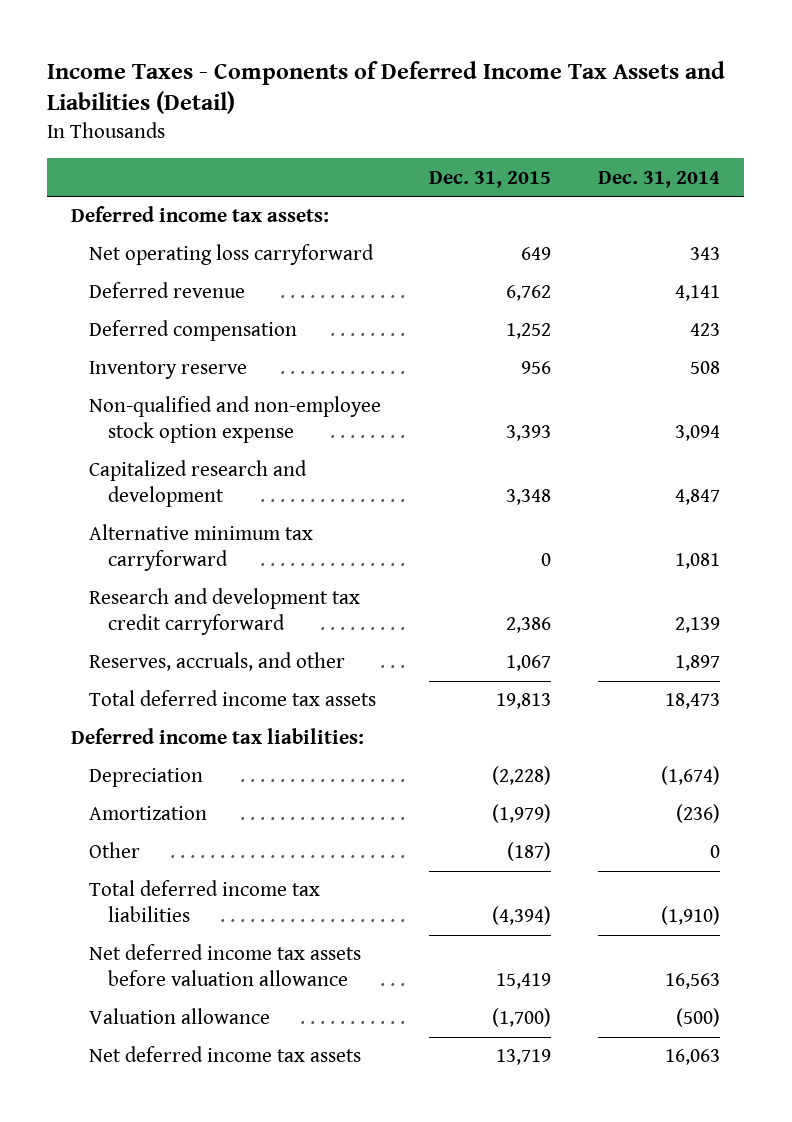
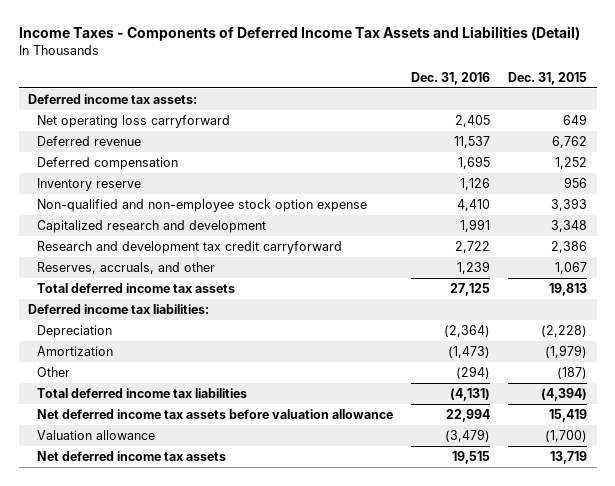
[598,170,721,188] Dec. 31, 2014 -> none
none -> [411,71,491,85] Dec. 31, 2016
[89,524,314,572] Alternative minimum tax carryforward -> none

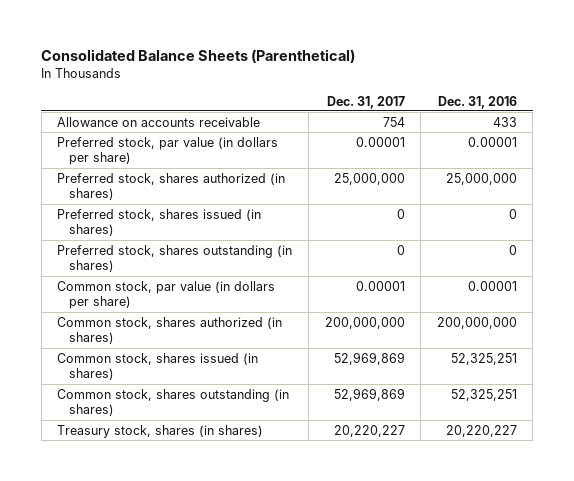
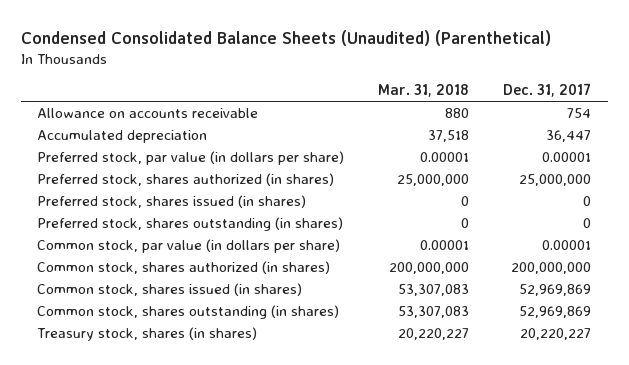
[41,49,356,64] Consolidated Balance Sheets (Parenthetical) -> [20,29,551,46] Condensed Consolidated Balance Sheets (Unaudited) (Parenthetical)
[437,95,517,109] Dec. 31, 2016 -> none
none -> [378,84,470,98] Mar. 31, 2018
none -> [37,130,208,144] Accumulated depreciation

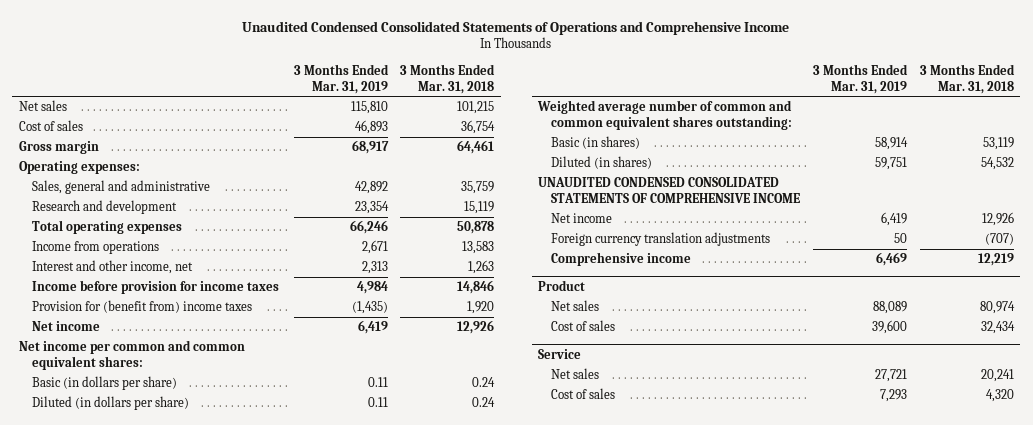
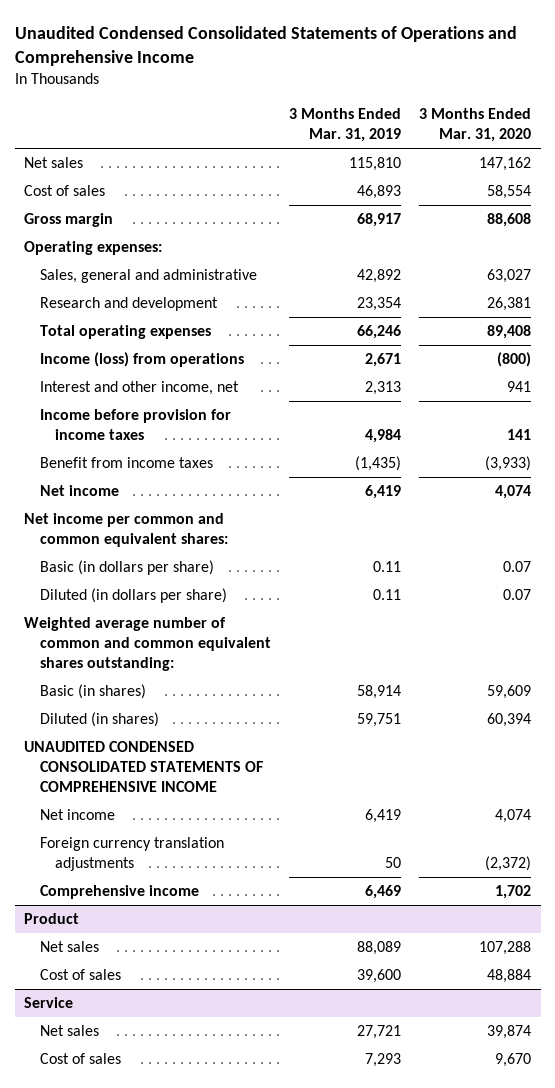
[400,63,496,94] 3 Months Ended Mar. 31, 2018 -> none
none -> [419,108,532,142] 3 Months Ended Mar. 31, 2020
[32,241,160,255] Income from operations -> [39,352,244,368] Income (loss) from operations
[32,300,253,314] Provision for (benefit from) income taxes -> [39,457,213,469] Benefit from income taxes

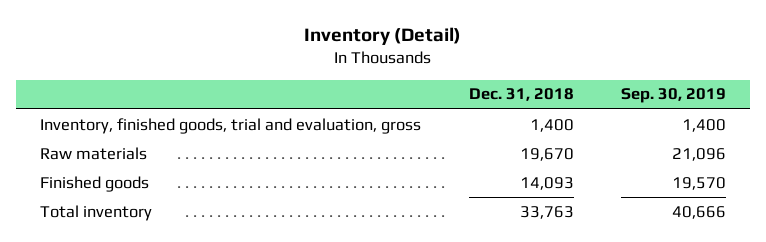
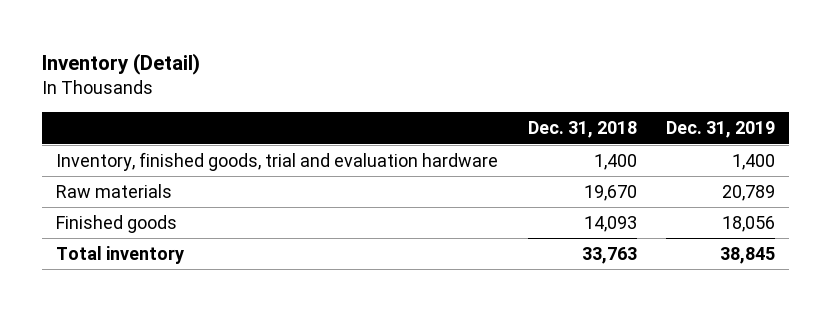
[621,88,727,104] Sep. 30, 2019 -> none
none -> [665,121,775,139] Dec. 31, 2019
[39,117,421,134] Inventory, finished goods, trial and evaluation, gross -> [56,152,499,172] Inventory, finished goods, trial and evaluation hardware

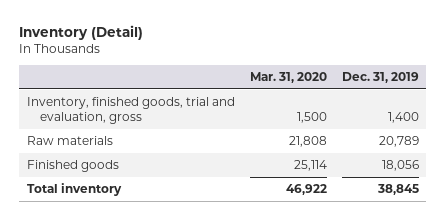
[527,121,637,139] Dec. 31, 2018 -> none
none -> [249,72,327,84] Mar. 31, 2020
[56,152,499,172] Inventory, finished goods, trial and evaluation hardware -> [26,97,235,125] Inventory, finished goods, trial and evaluation, gross

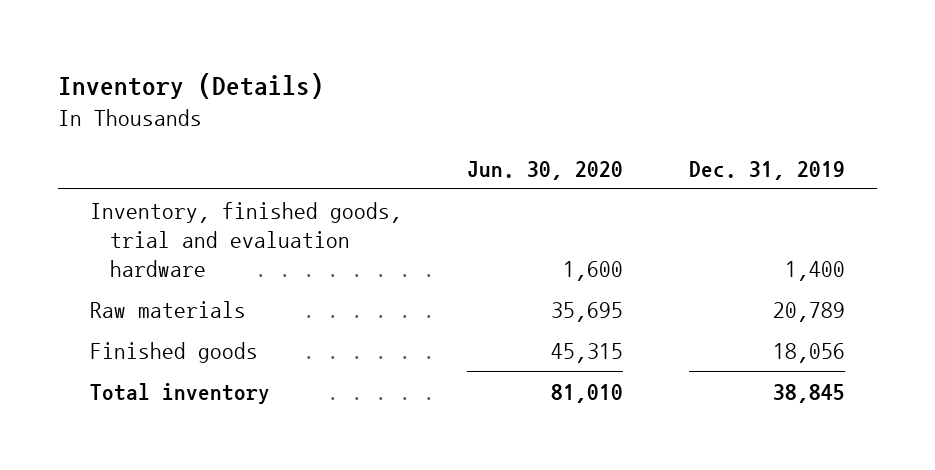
[19,25,144,41] Inventory (Detail) -> [57,72,324,99] Inventory (Details)
[249,72,327,84] Mar. 31, 2020 -> none
none -> [467,160,624,180] Jun. 30, 2020
[26,97,235,125] Inventory, finished goods, trial and evaluation, gross -> [90,201,403,277] Inventory, finished goods, trial and evaluation hardware

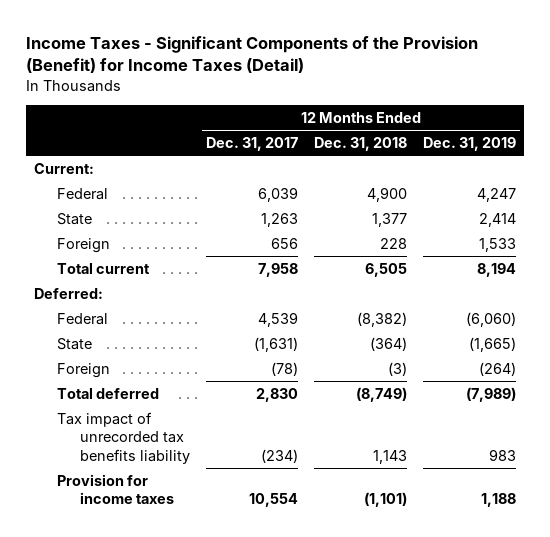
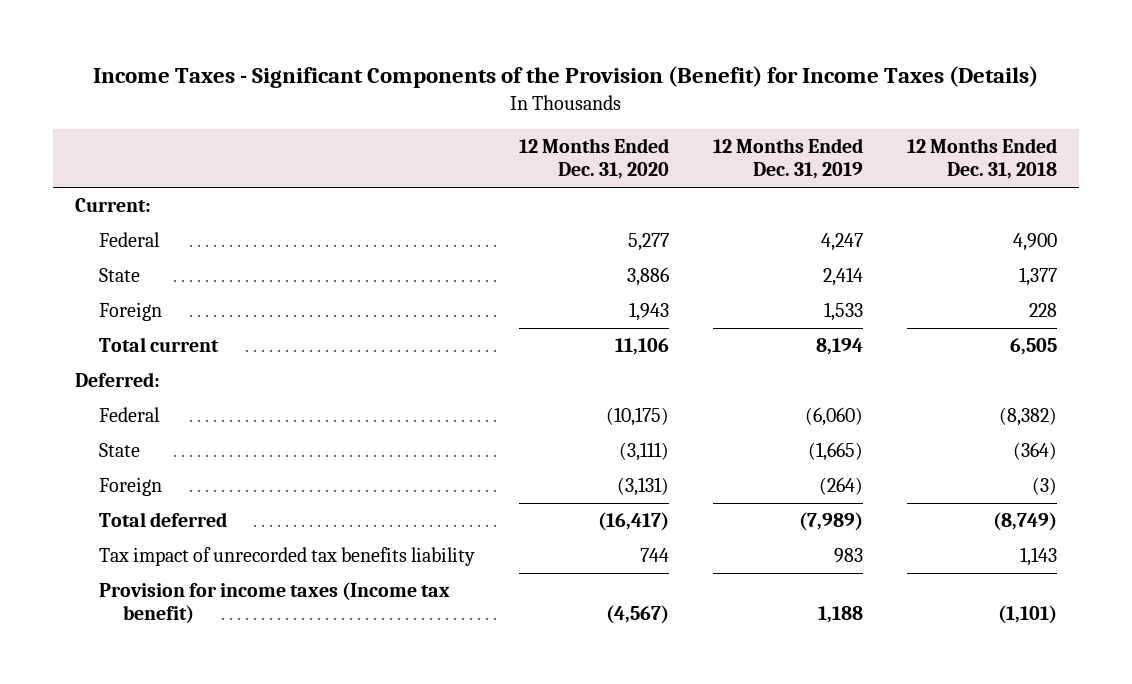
[26,35,479,74] Income Taxes - Significant Components of the Provision (Benefit) for Income Taxes (Detail) -> [92,66,1038,89] Income Taxes - Significant Components of the Provision (Benefit) for Income Taxes (Details)
[205,137,298,152] Dec. 31, 2017 -> none
none -> [518,138,669,180] 12 Months Ended Dec. 31, 2020
[57,473,175,505] Provision for income taxes -> [99,582,451,625] Provision for income taxes (Income tax benefit)

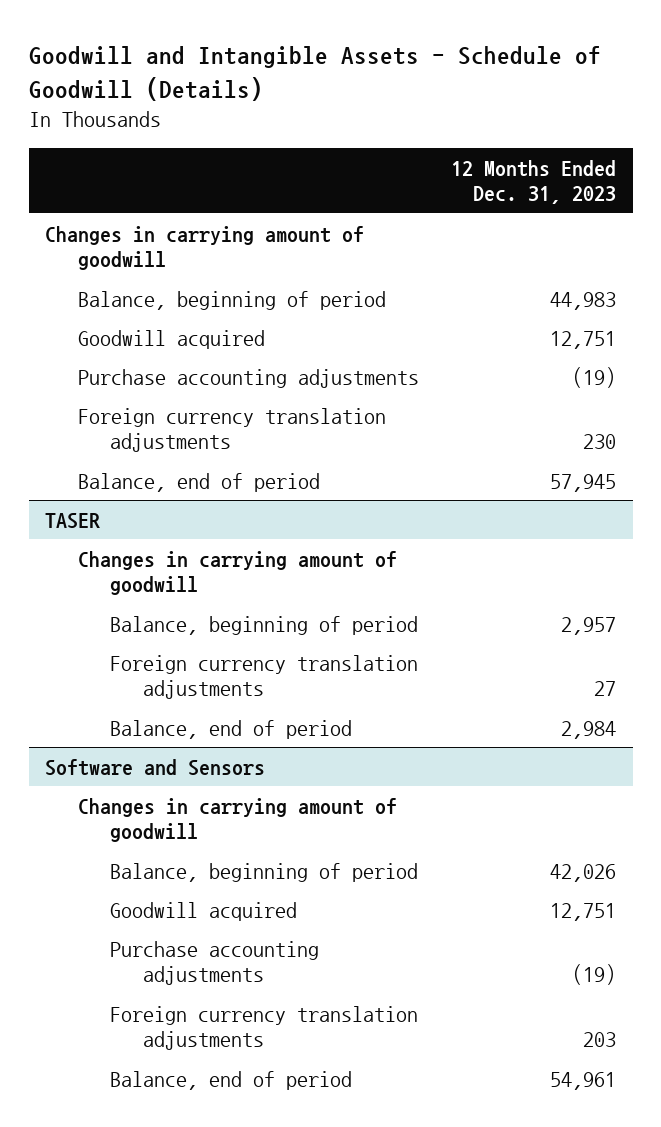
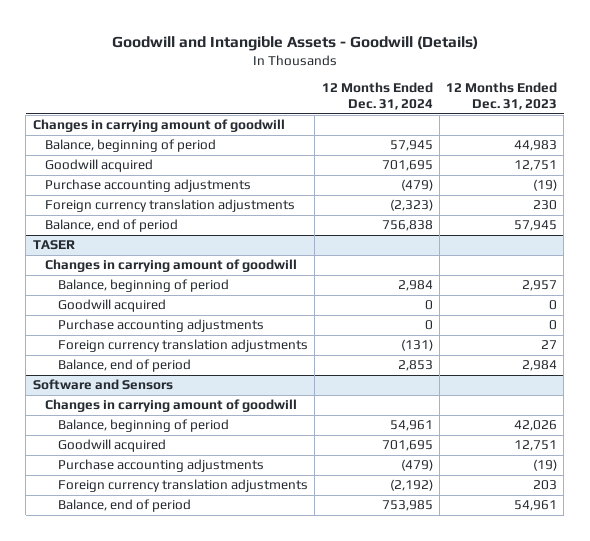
[28,45,601,101] Goodwill and Intangible Assets - Schedule of Goodwill (Details) -> [111,35,478,51] Goodwill and Intangible Assets - Goodwill (Details)
none -> [321,82,433,110] 12 Months Ended Dec. 31, 2024
none -> [58,299,167,313] Goodwill acquired
none -> [58,319,265,333] Purchase accounting adjustments

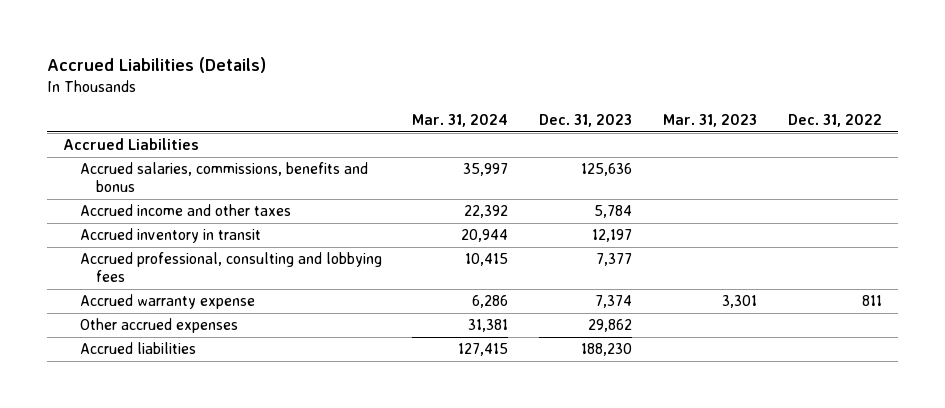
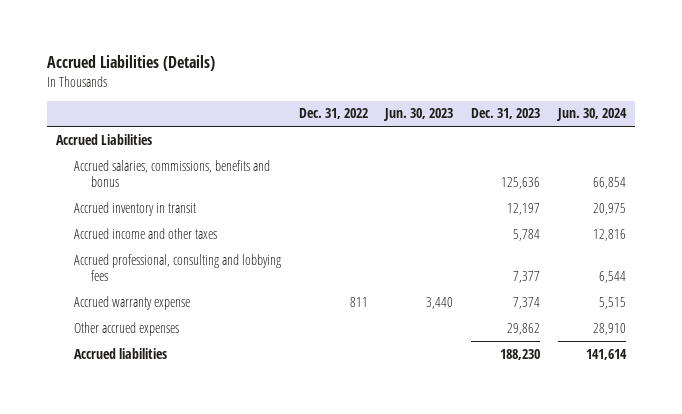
[412,113,509,127] Mar. 31, 2024 -> none
[663,113,758,127] Mar. 31, 2023 -> none
none -> [383,108,454,122] Jun. 30, 2023
none -> [556,108,628,122] Jun. 30, 2024
[79,204,291,217] Accrued income and other taxes -> [73,227,217,239] Accrued income and other taxes

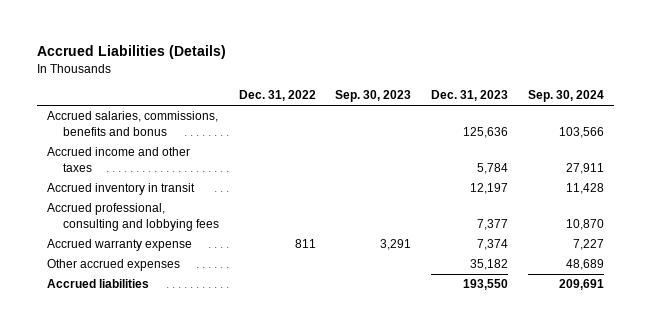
[383,108,454,122] Jun. 30, 2023 -> none
[556,108,628,122] Jun. 30, 2024 -> none
none -> [335,90,412,103] Sep. 30, 2023
none -> [527,90,604,103] Sep. 30, 2024
[55,133,152,145] Accrued Liabilities -> none
[73,201,196,216] Accrued inventory in transit -> [47,183,196,196] Accrued inventory in transit
[507,322,541,335] 29,862 -> [470,259,509,271] 35,182
[500,348,541,360] 188,230 -> [463,279,509,291] 193,550

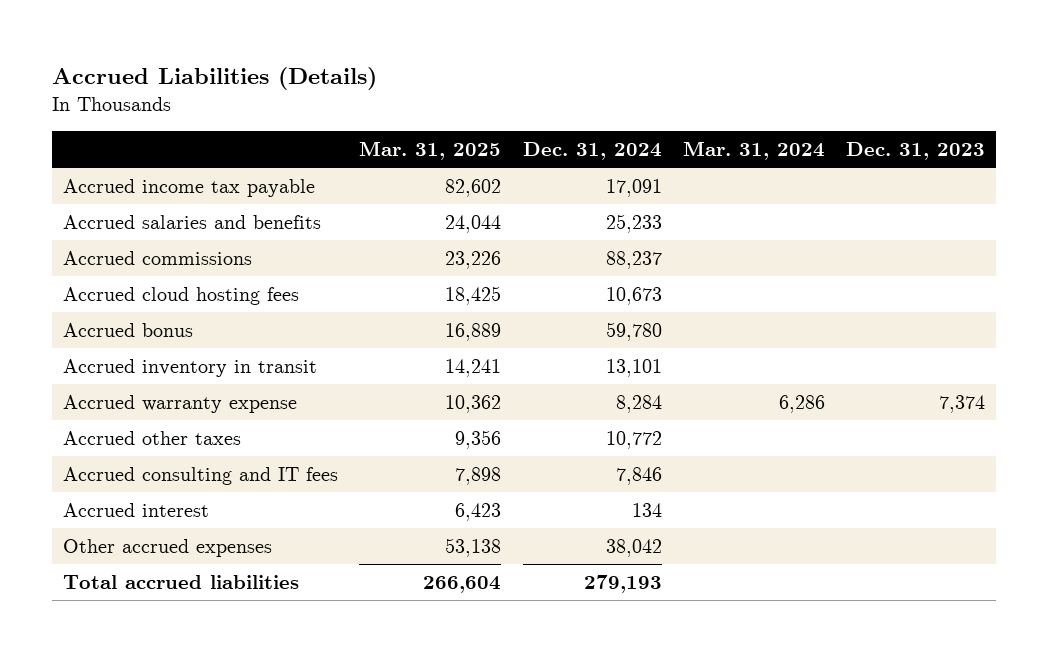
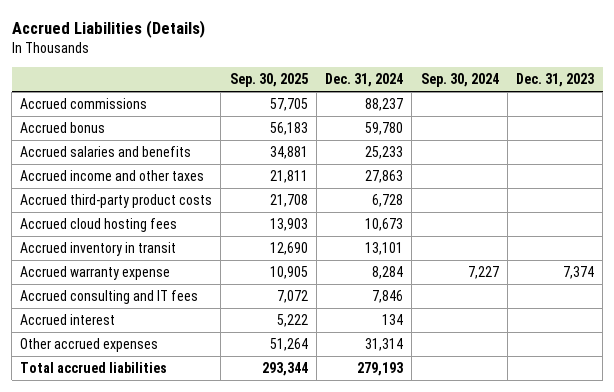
[359,140,502,160] Mar. 31, 2025 -> none
[683,140,826,160] Mar. 31, 2024 -> none
none -> [229,73,308,88] Sep. 30, 2025
none -> [420,73,499,88] Sep. 30, 2024
[62,179,315,198] Accrued income tax payable -> none
[62,215,321,230] Accrued salaries and benefits -> [20,146,192,158] Accrued salaries and benefits
none -> [20,170,205,182] Accrued income and other taxes
none -> [20,194,213,209] Accrued third-party product costs
[62,287,299,306] Accrued cloud hosting fees -> [20,218,178,233] Accrued cloud hosting fees
[62,431,241,446] Accrued other taxes -> none
[605,539,662,558] 38,042 -> [365,338,404,352] 31,314

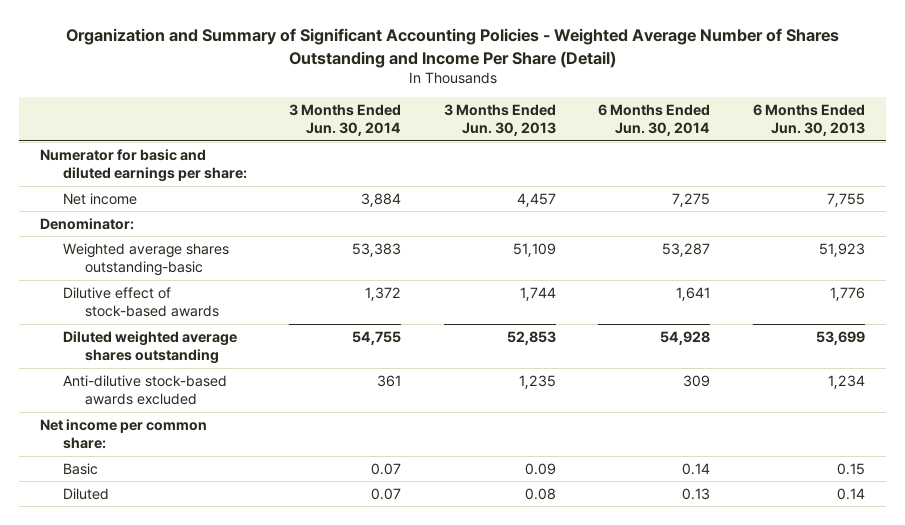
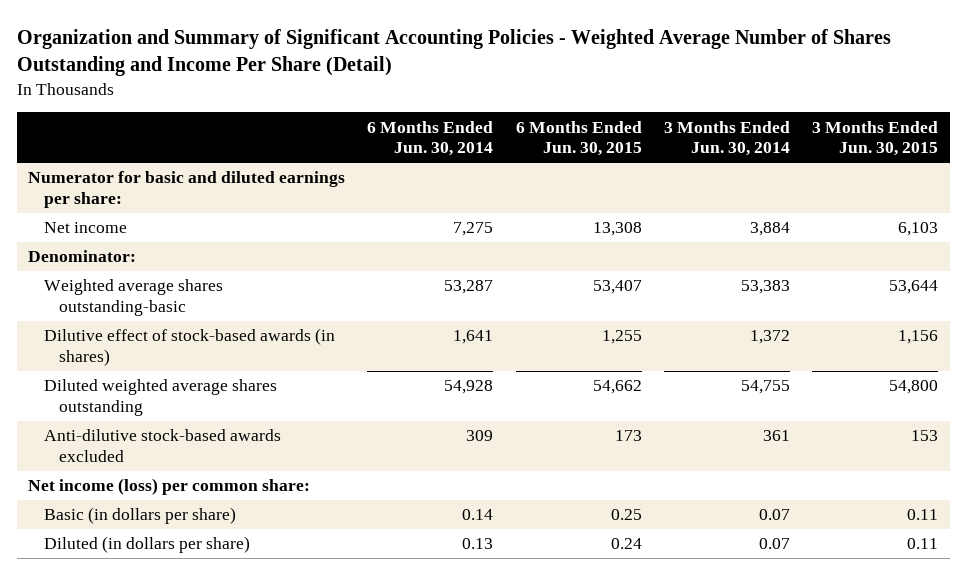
[443,103,556,137] 3 Months Ended Jun. 30, 2013 -> none
[752,103,865,137] 6 Months Ended Jun. 30, 2013 -> none
none -> [515,120,642,157] 6 Months Ended Jun. 30, 2015
none -> [812,120,939,157] 3 Months Ended Jun. 30, 2015
[62,286,220,318] Dilutive effect of stock-based awards -> [43,328,335,366] Dilutive effect of stock-based awards (in shares)
[40,418,208,450] Net income per common share: -> [27,478,310,496] Net income (loss) per common share:
[62,462,98,475] Basic -> [43,507,236,525] Basic (in dollars per share)
[62,487,109,500] Diluted -> [43,536,250,554] Diluted (in dollars per share)

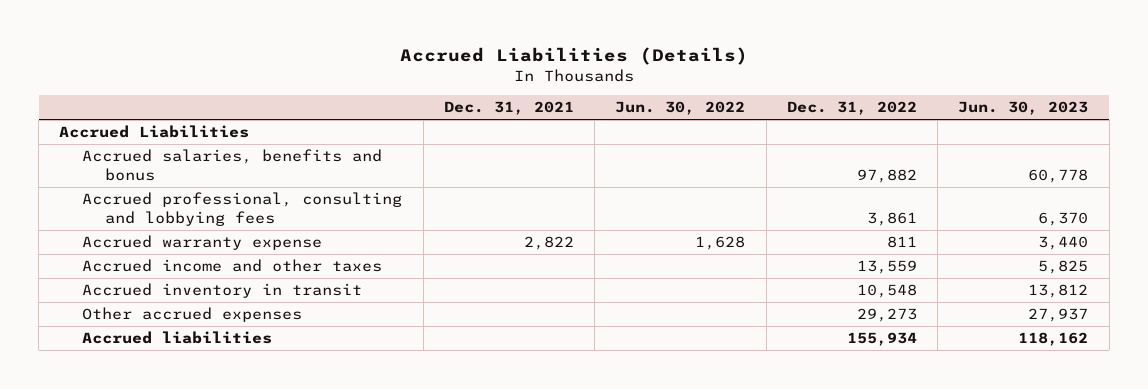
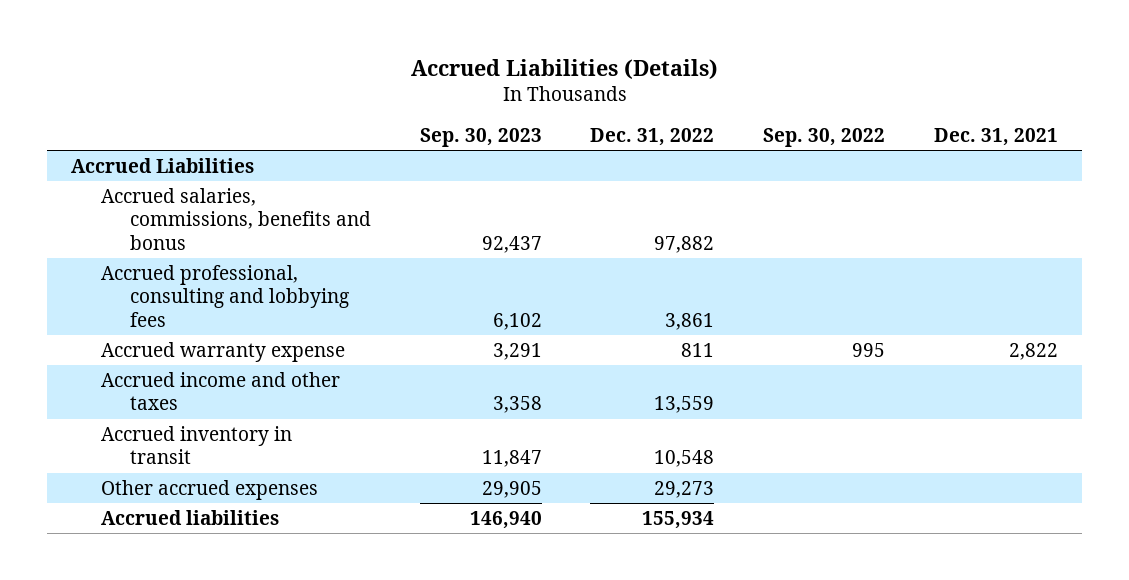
[615,101,746,116] Jun. 30, 2022 -> none
[958,101,1089,116] Jun. 30, 2023 -> none
none -> [419,127,542,147] Sep. 30, 2023
none -> [763,127,886,147] Sep. 30, 2022
[82,149,383,181] Accrued salaries, benefits and bonus -> [100,187,371,251] Accrued salaries, commissions, benefits and bonus

